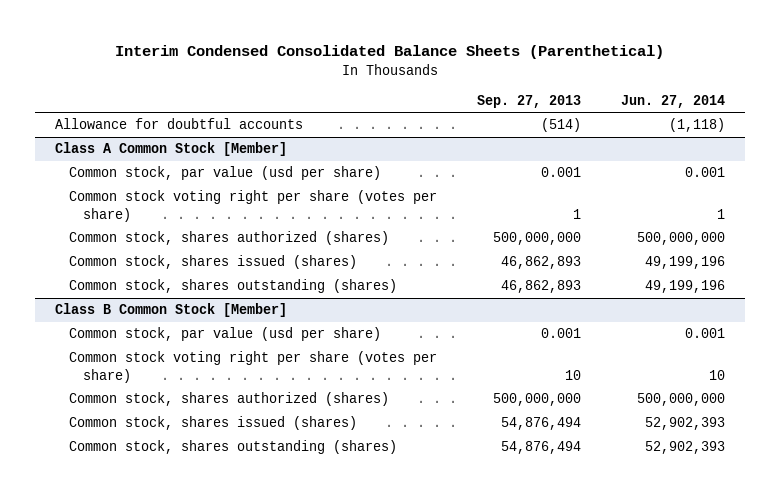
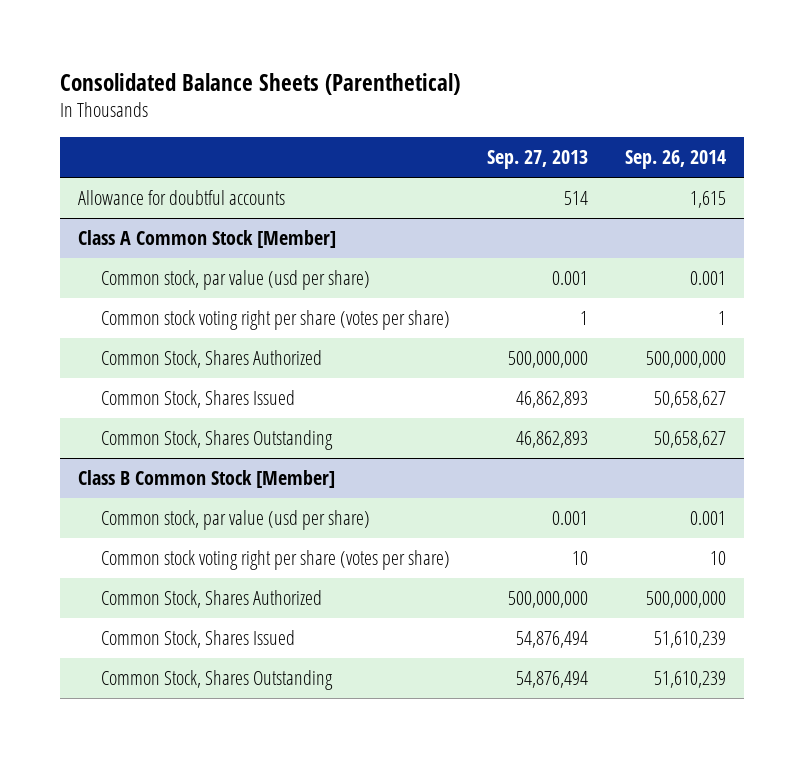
[114,45,664,60] Interim Condensed Consolidated Balance Sheets (Parenthetical) -> [59,72,460,95] Consolidated Balance Sheets (Parenthetical)
[620,94,725,108] Jun. 27, 2014 -> none
none -> [624,150,726,170] Sep. 26, 2014
[540,118,581,133] (514) -> [563,190,588,205] 514
[68,231,389,246] Common stock, shares authorized (shares) -> [100,349,322,368] Common Stock, Shares Authorized
[68,255,357,270] Common stock, shares issued (shares) -> [100,389,295,408] Common Stock, Shares Issued
[68,279,397,294] Common stock, shares outstanding (shares) -> [100,429,333,450] Common Stock, Shares Outstanding
[68,392,389,407] Common stock, shares authorized (shares) -> [100,589,322,608] Common Stock, Shares Authorized
[68,416,357,431] Common stock, shares issued (shares) -> [100,629,295,648] Common Stock, Shares Issued
[68,440,397,455] Common stock, shares outstanding (shares) -> [100,669,333,690] Common Stock, Shares Outstanding

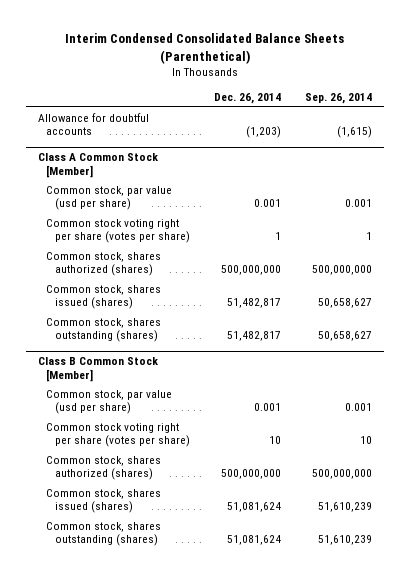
[59,72,460,95] Consolidated Balance Sheets (Parenthetical) -> [64,33,344,64] Interim Condensed Consolidated Balance Sheets (Parenthetical)
[486,150,588,170] Sep. 27, 2013 -> none
none -> [213,93,281,105] Dec. 26, 2014
[689,190,726,208] 1,615 -> [336,125,372,138] (1,615)
[100,349,322,368] Common Stock, Shares Authorized -> [46,251,162,276] Common stock, shares authorized (shares)
[100,389,295,408] Common Stock, Shares Issued -> [46,284,162,309] Common stock, shares issued (shares)
[100,429,333,450] Common Stock, Shares Outstanding -> [46,317,162,342] Common stock, shares outstanding (shares)
[100,589,322,608] Common Stock, Shares Authorized -> [46,455,162,480] Common stock, shares authorized (shares)
[100,629,295,648] Common Stock, Shares Issued -> [46,488,162,513] Common stock, shares issued (shares)
[100,669,333,690] Common Stock, Shares Outstanding -> [46,521,162,546] Common stock, shares outstanding (shares)

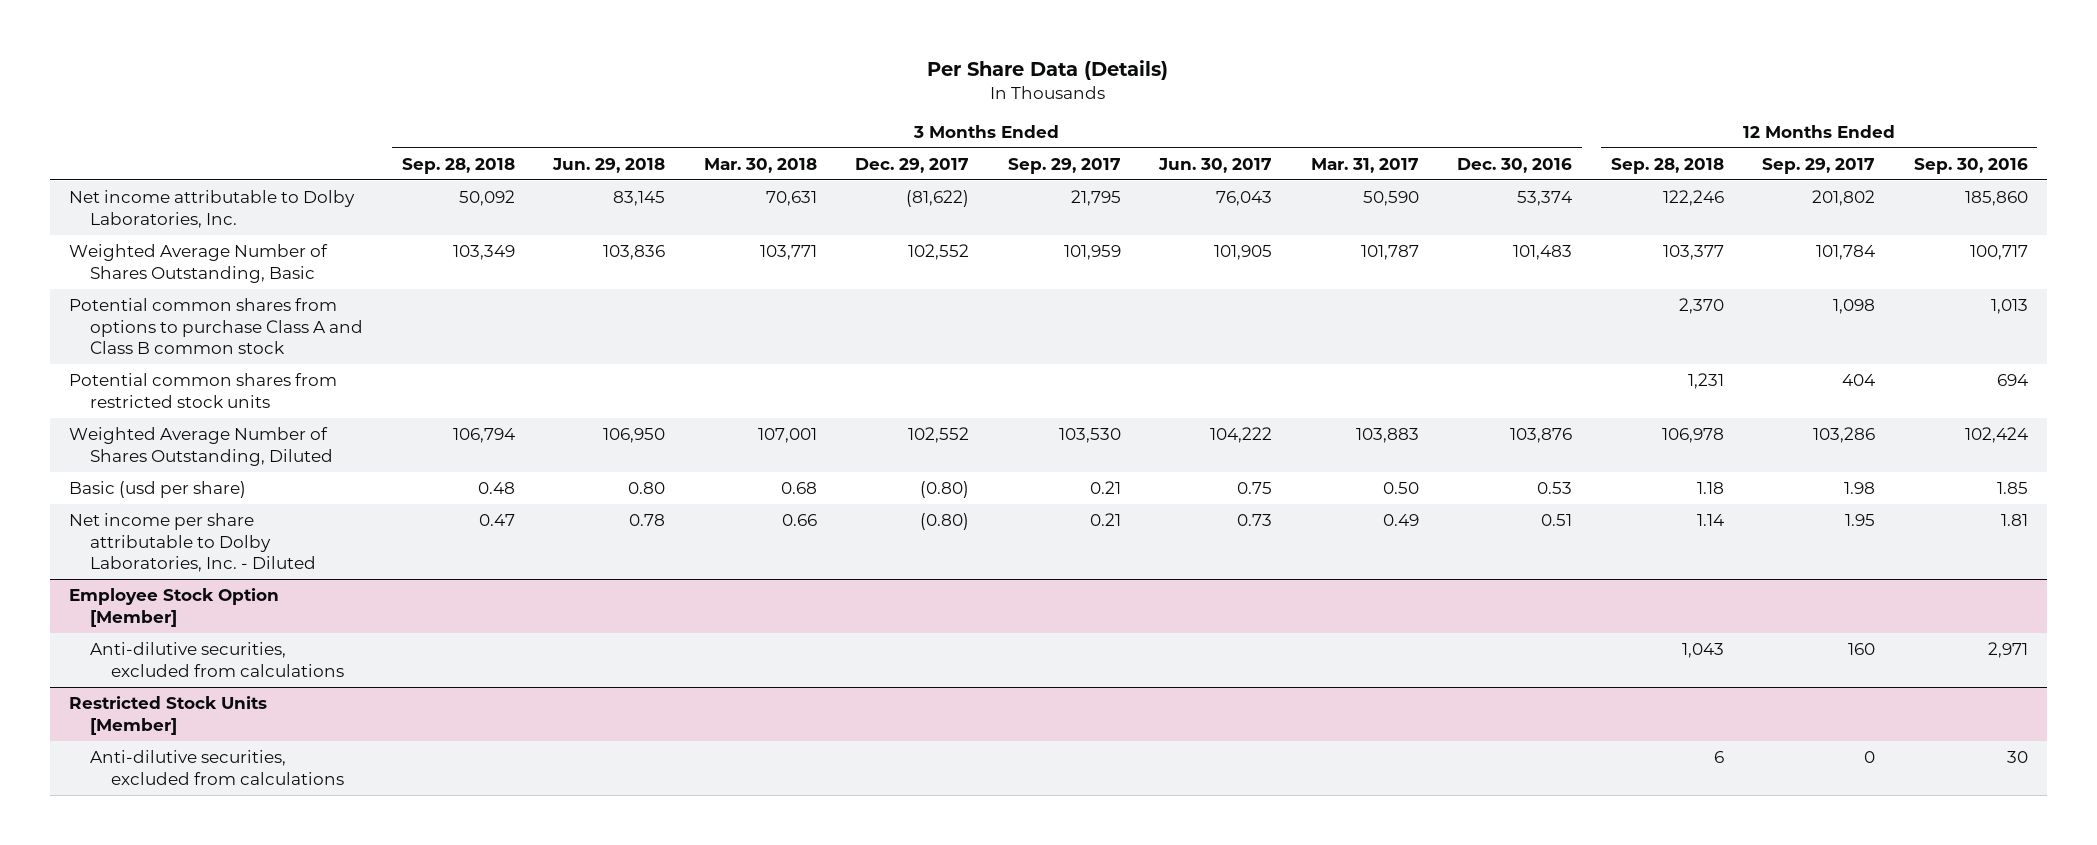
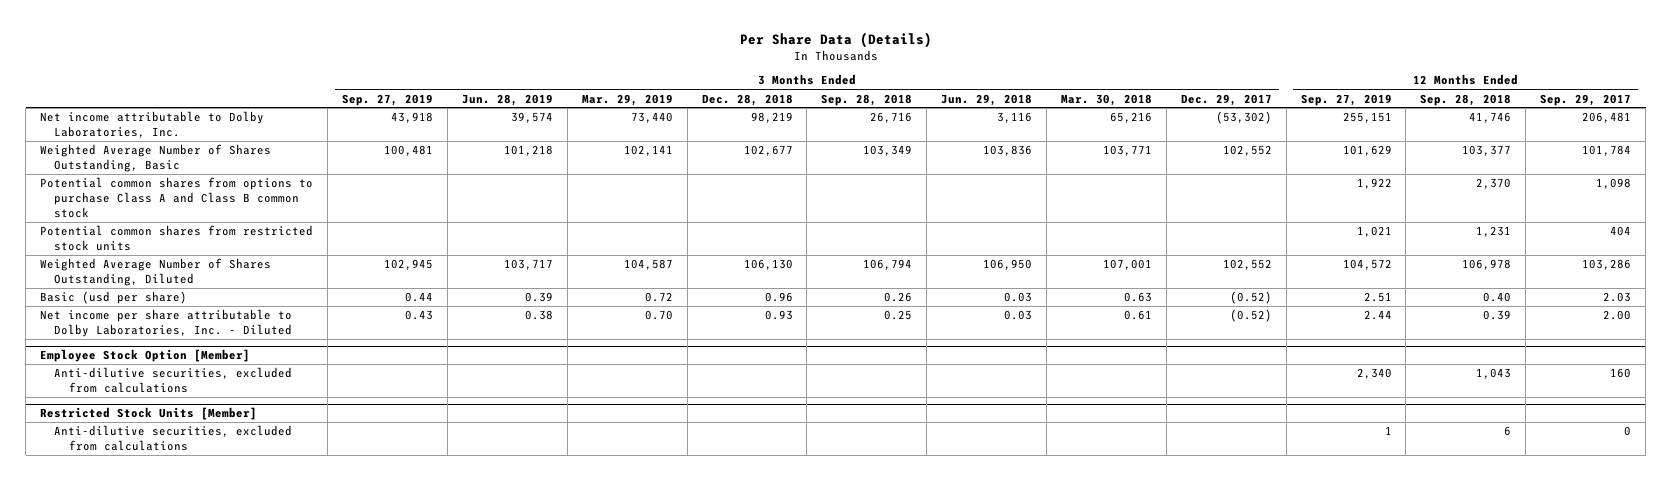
[1007,157,1121,174] Sep. 29, 2017 -> none
[1158,157,1273,173] Jun. 30, 2017 -> none
[1310,157,1419,173] Mar. 31, 2017 -> none
[1457,157,1573,173] Dec. 30, 2016 -> none
[1913,157,2028,174] Sep. 30, 2016 -> none
none -> [342,93,434,106] Sep. 27, 2019
none -> [461,93,553,106] Jun. 28, 2019
none -> [581,93,673,106] Mar. 29, 2019
none -> [701,93,793,106] Dec. 28, 2018
none -> [1300,93,1392,106] Sep. 27, 2019
[458,189,515,206] 50,092 -> [870,112,913,124] 26,716
[613,190,666,206] 83,145 -> [997,112,1033,124] 3,116
[765,190,817,206] 70,631 -> [1109,112,1152,124] 65,216
[906,189,970,207] (81,622) -> [1215,111,1272,125] (53,302)
[1662,189,1724,206] 122,246 -> [1469,112,1512,124] 41,746
[1812,189,1876,206] 201,802 -> [1582,112,1632,124] 206,481
[477,481,515,494] 0.48 -> [884,292,913,303] 0.26
[628,481,666,494] 0.80 -> [1004,292,1033,303] 0.03
[780,481,817,494] 0.68 -> [1123,292,1152,303] 0.63
[920,480,970,498] (0.80) -> [1229,291,1272,305] (0.52)
[1696,481,1724,494] 1.18 -> [1483,292,1512,303] 0.40
[1844,481,1876,494] 1.98 -> [1603,292,1632,303] 2.03
[478,513,515,526] 0.47 -> [884,310,913,321] 0.25
[629,513,666,526] 0.78 -> [1004,310,1033,321] 0.03
[781,513,817,526] 0.66 -> [1123,310,1152,321] 0.61
[920,512,970,530] (0.80) -> [1229,309,1272,323] (0.52)
[1696,513,1724,526] 1.14 -> [1483,310,1512,321] 0.39
[1845,513,1876,526] 1.95 -> [1603,310,1632,321] 2.00

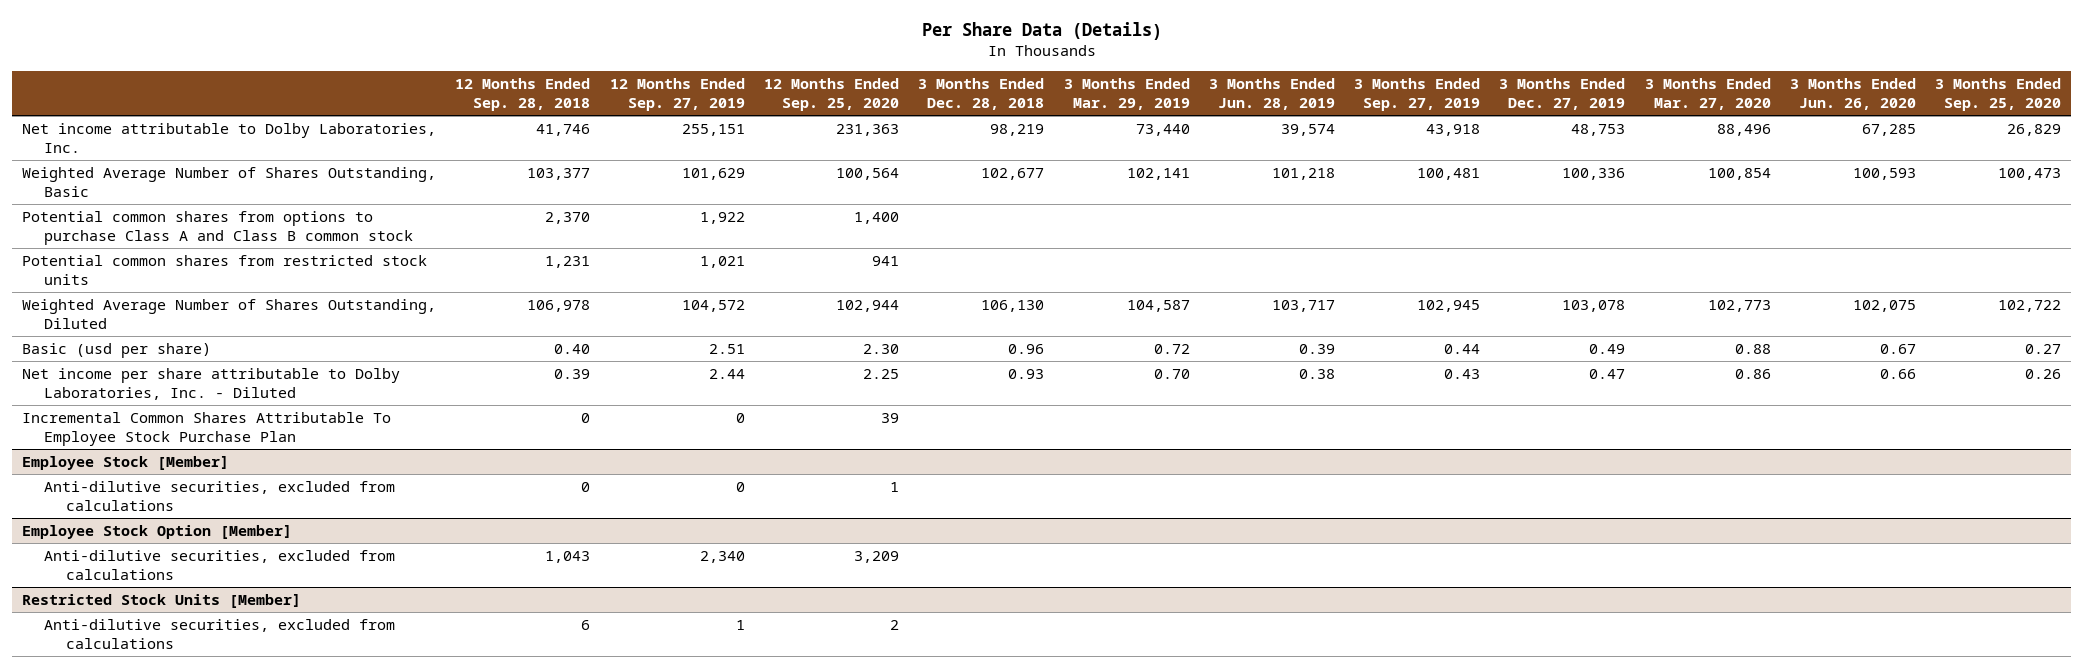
[821,93,913,106] Sep. 28, 2018 -> none
[941,93,1033,106] Jun. 29, 2018 -> none
[1060,93,1152,106] Mar. 30, 2018 -> none
[1180,93,1272,106] Dec. 29, 2017 -> none
[1540,93,1632,106] Sep. 29, 2017 -> none
none -> [763,77,899,112] 12 Months Ended Sep. 25, 2020
none -> [1499,77,1626,111] 3 Months Ended Dec. 27, 2019
none -> [1644,77,1771,111] 3 Months Ended Mar. 27, 2020
none -> [1789,77,1916,111] 3 Months Ended Jun. 26, 2020
none -> [1935,77,2062,112] 3 Months Ended Sep. 25, 2020
none -> [22,412,392,447] Incremental Common Shares Attributable To Employee Stock Purchase Plan
none -> [22,456,230,471] Employee Stock [Member]
none -> [44,481,396,512] Anti-dilutive securities, excluded from calculations

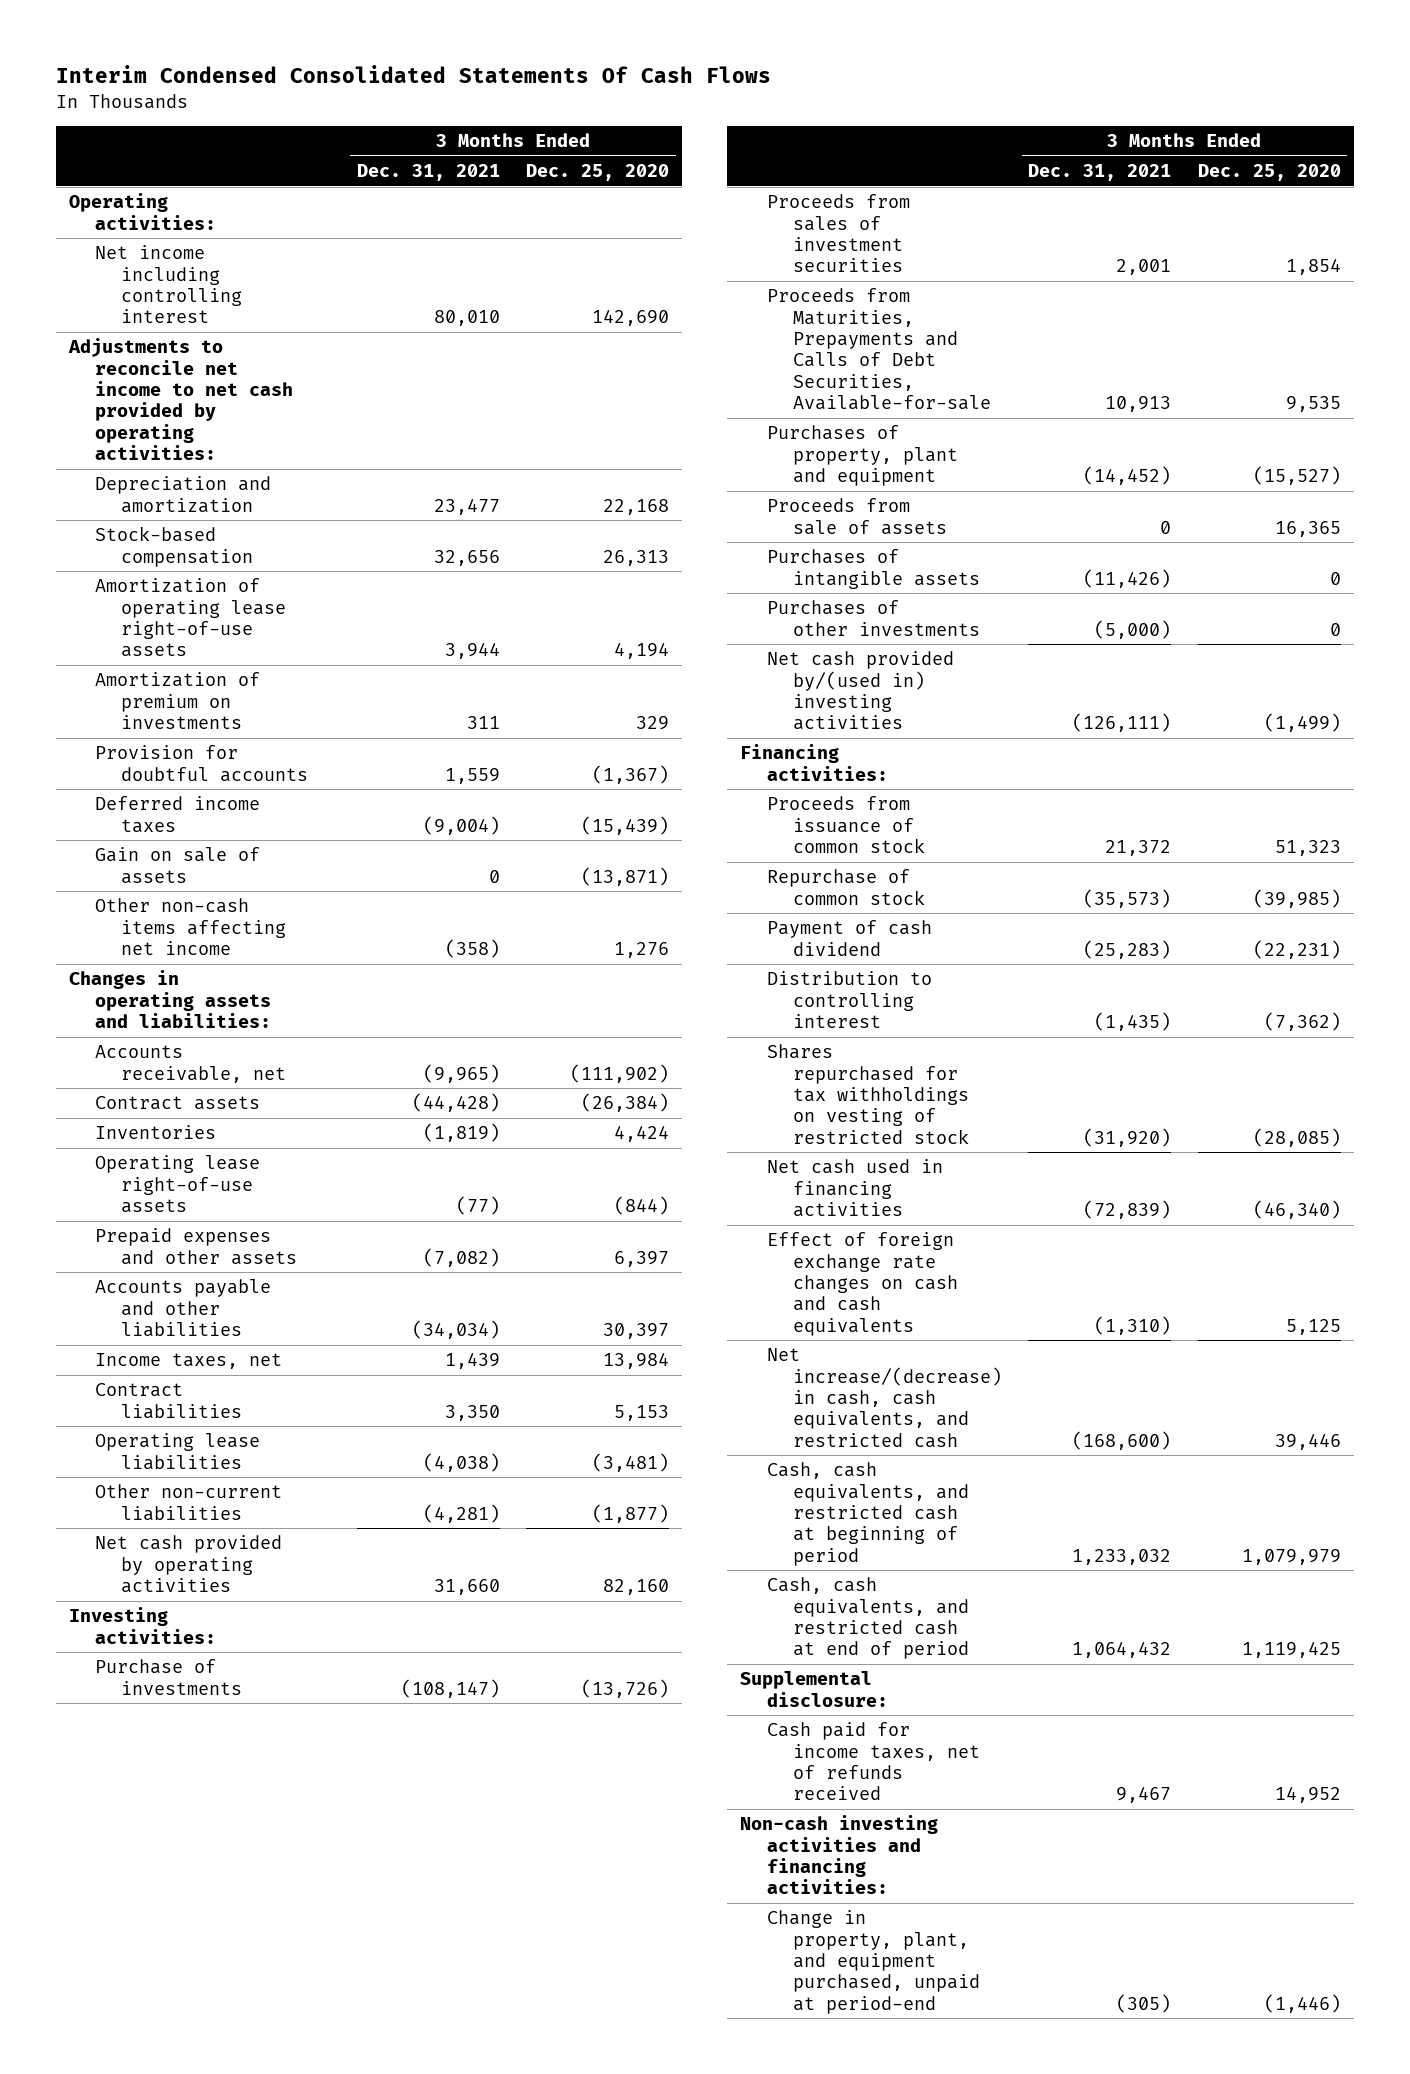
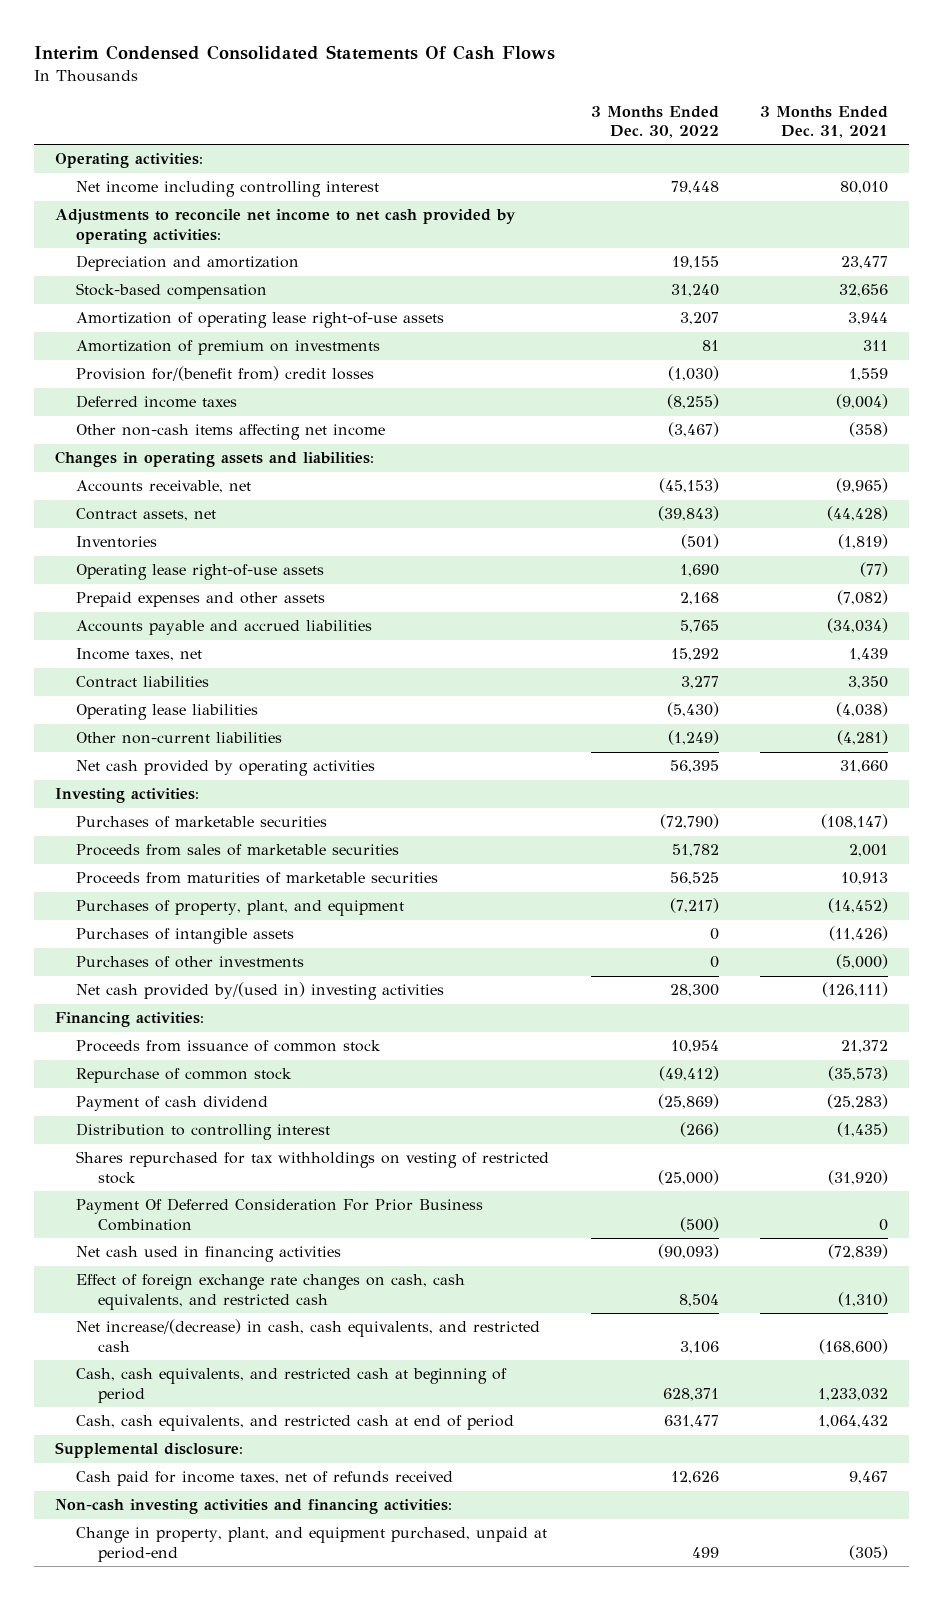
[526,163,670,181] Dec. 25, 2020 -> none
none -> [590,105,719,139] 3 Months Ended Dec. 30, 2022
[94,745,309,782] Provision for doubtful accounts -> [76,366,375,382] Provision for/(benefit from) credit losses
[94,847,260,884] Gain on sale of assets -> none
[94,1096,260,1111] Contract assets -> [76,508,217,522] Contract assets, net
[94,1279,271,1337] Accounts payable and other liabilities -> [76,620,373,636] Accounts payable and accrued liabilities
[766,498,947,535] Proceeds from sale of assets -> none
[94,1659,243,1695] Purchase of investments -> [76,816,328,829] Purchases of marketable securities
[766,194,910,273] Proceeds from sales of investment securities -> [76,844,400,857] Proceeds from sales of marketable securities
[766,288,991,411] Proceeds from Maturities, Prepayments and Calls of Debt Securities, Available-for-sale -> [76,872,439,885] Proceeds from maturities of marketable securities
[766,425,958,486] Purchases of property, plant and equipment -> [76,900,405,917] Purchases of property, plant, and equipment
none -> [76,1198,484,1231] Payment Of Deferred Consideration For Prior Business Combination
[766,1232,958,1336] Effect of foreign exchange rate changes on cash and cash equivalents -> [76,1274,466,1310] Effect of foreign exchange rate changes on cash, cash equivalents, and restricted cash

